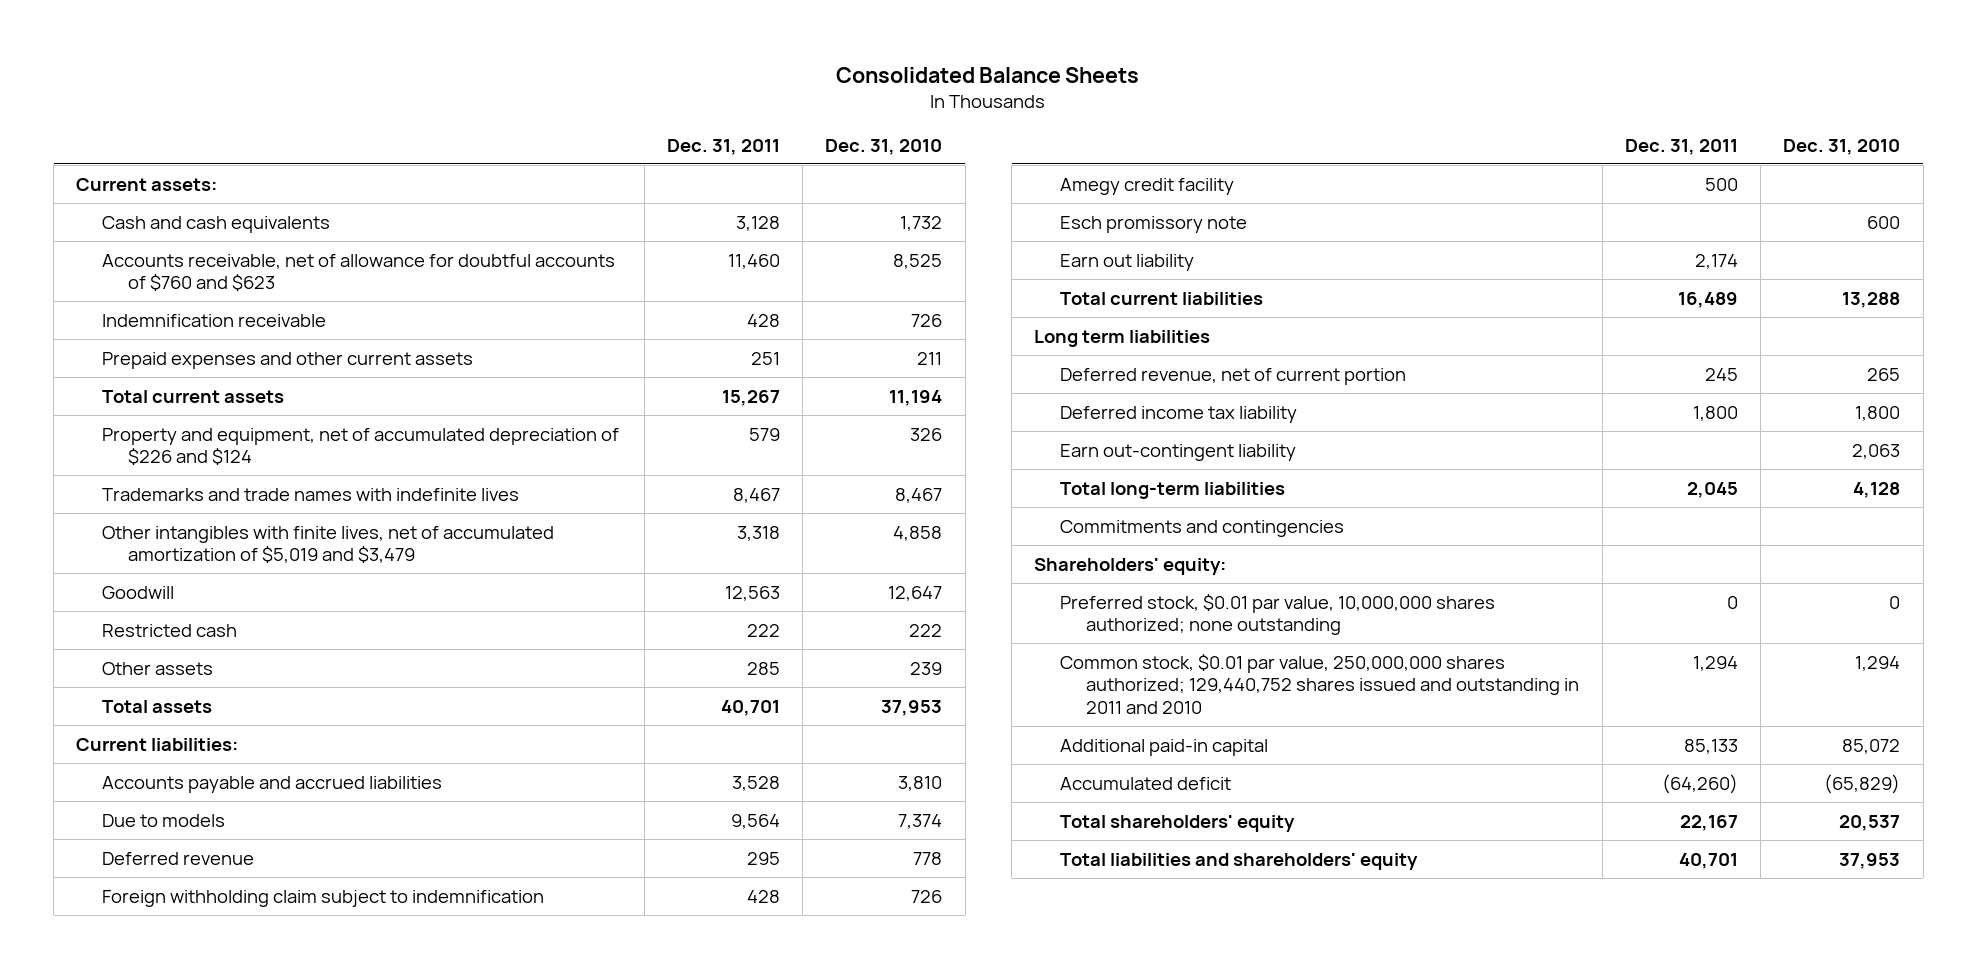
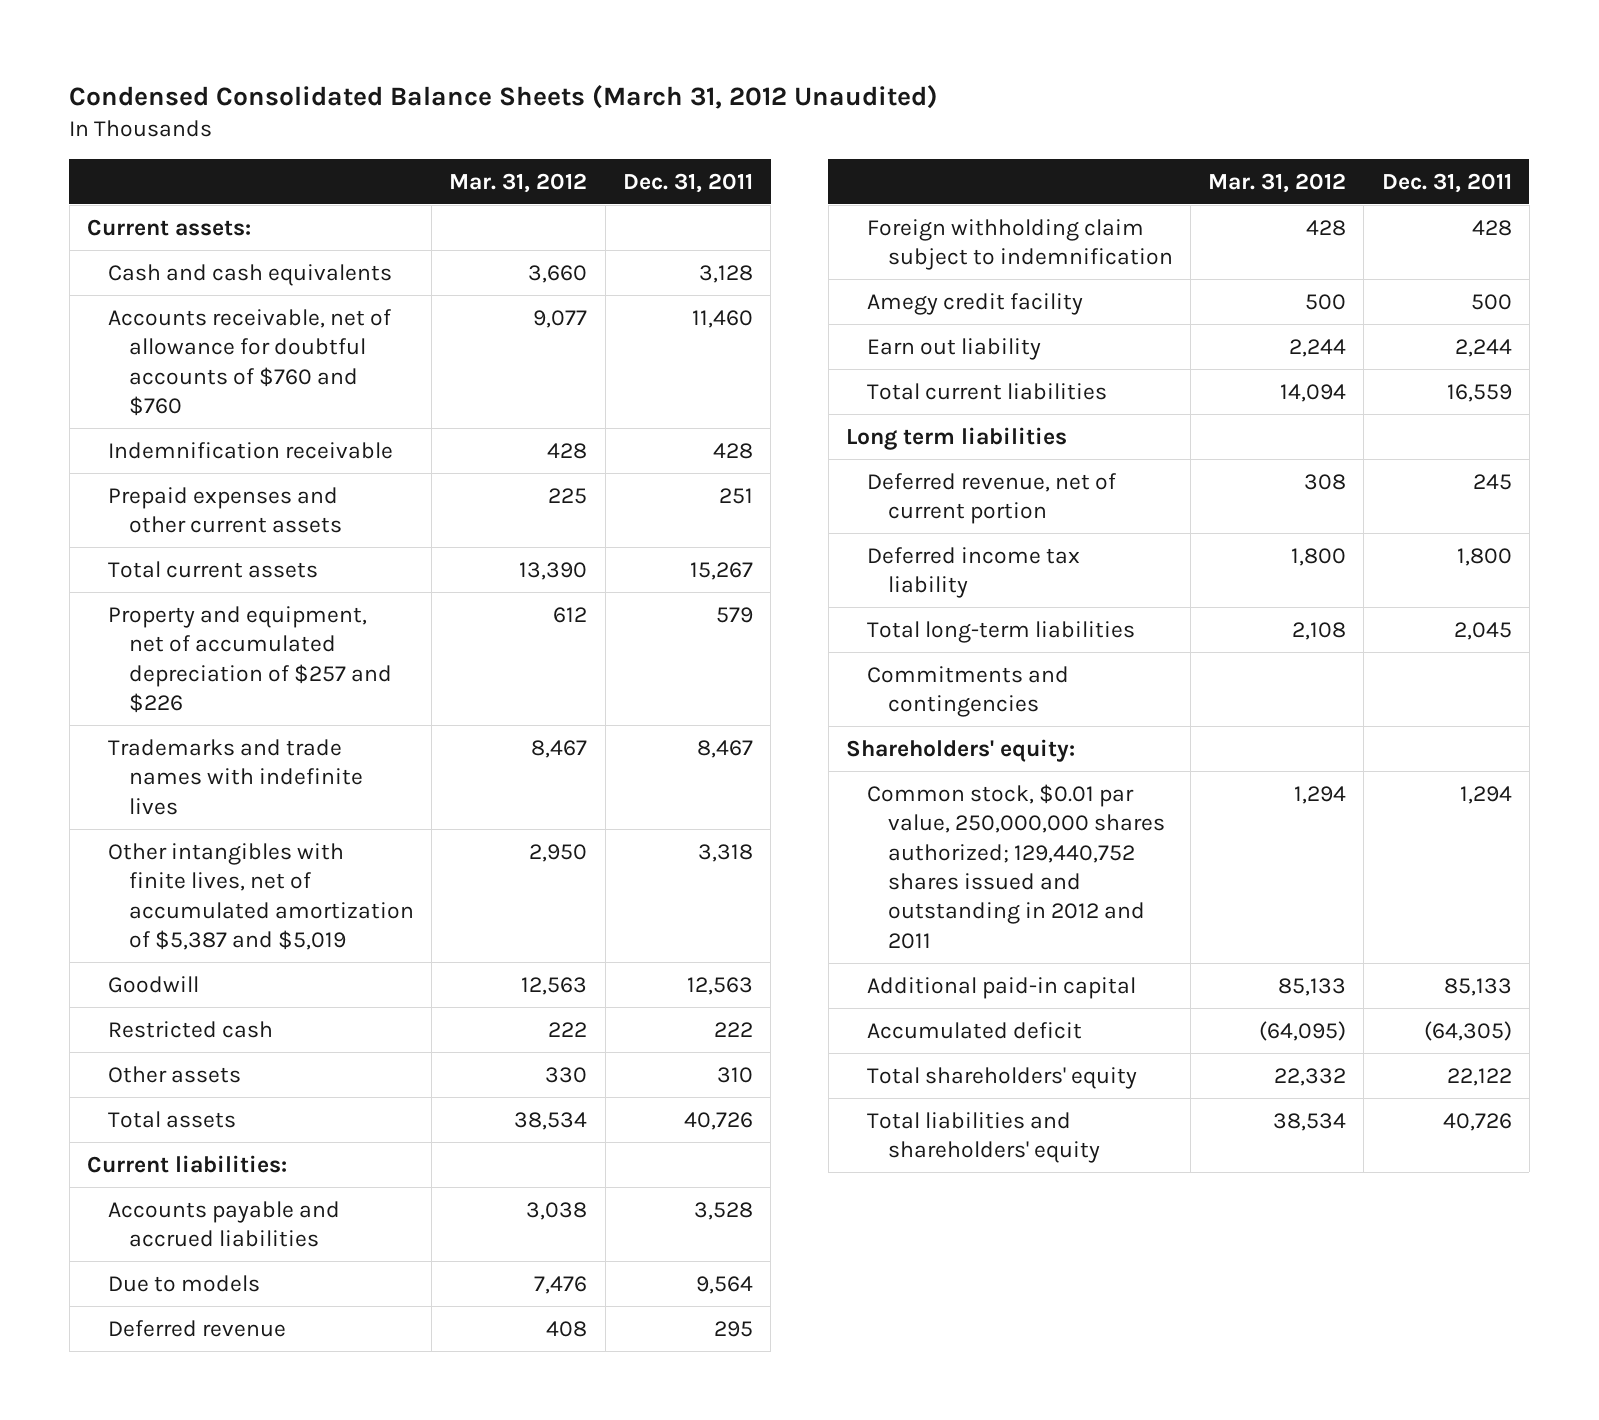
[836,66,1140,83] Consolidated Balance Sheets -> [69,84,939,109] Condensed Consolidated Balance Sheets (March 31, 2012 Unaudited)
[825,139,943,156] Dec. 31, 2010 -> none
none -> [449,172,588,193] Mar. 31, 2012
[102,253,616,292] Accounts receivable, net of allowance for doubtful accounts of $760 and $623 -> [108,308,392,417] Accounts receivable, net of allowance for doubtful accounts of $760 and $760
[102,427,620,466] Property and equipment, net of accumulated depreciation of $226 and $124 -> [108,605,392,714] Property and equipment, net of accumulated depreciation of $257 and $226
[102,525,555,564] Other intangibles with finite lives, net of accumulated amortization of $5,019 and $3,479 -> [108,842,414,951] Other intangibles with finite lives, net of accumulated amortization of $5,387 and $5,019
[746,661,780,675] 285 -> [716,1066,753,1083] 310
[720,699,780,716] 40,701 -> [683,1111,753,1130] 40,726
[1060,215,1248,233] Esch promissory note -> none
[1694,253,1738,269] 2,174 -> [1454,338,1512,357] 2,244
[1677,291,1738,308] 16,489 -> [1446,383,1512,402] 16,559
[1060,443,1297,461] Earn out-contingent liability -> none
[1060,593,1496,636] Preferred stock, $0.01 par value, 10,000,000 shares authorized; none outstanding -> none
[1060,653,1580,715] Common stock, $0.01 par value, 250,000,000 shares authorized; 129,440,752 shares issued and outstanding in 2011 and 2010 -> [866,783,1165,949] Common stock, $0.01 par value, 250,000,000 shares authorized; 129,440,752 shares issued and outstanding in 2012 and 2011
[1661,773,1738,794] (64,260) -> [1423,1020,1512,1041] (64,305)
[1679,814,1738,831] 22,167 -> [1446,1067,1512,1086] 22,122
[1678,852,1738,869] 40,701 -> [1442,1112,1512,1131] 40,726

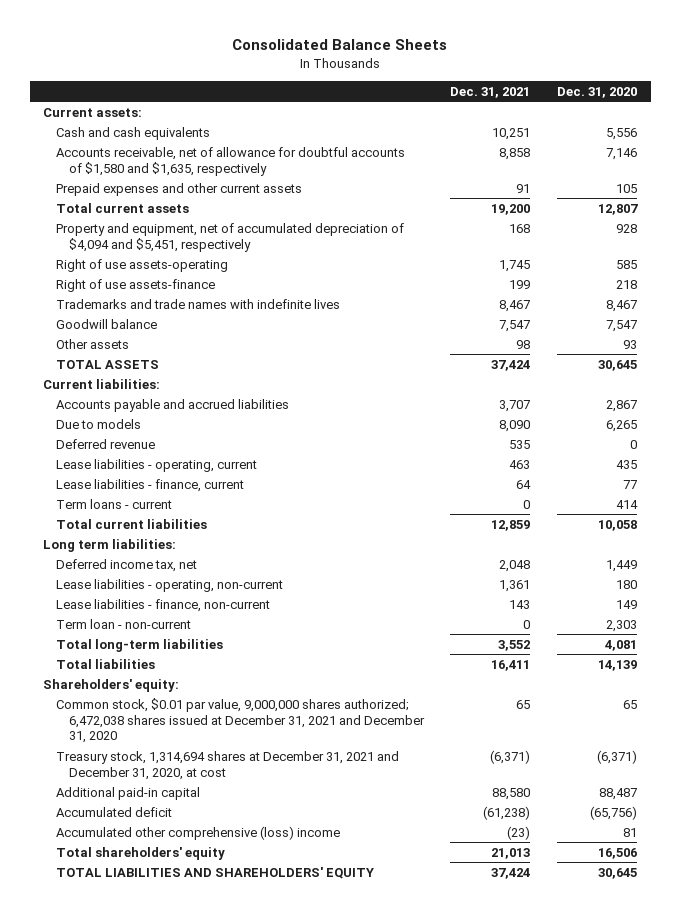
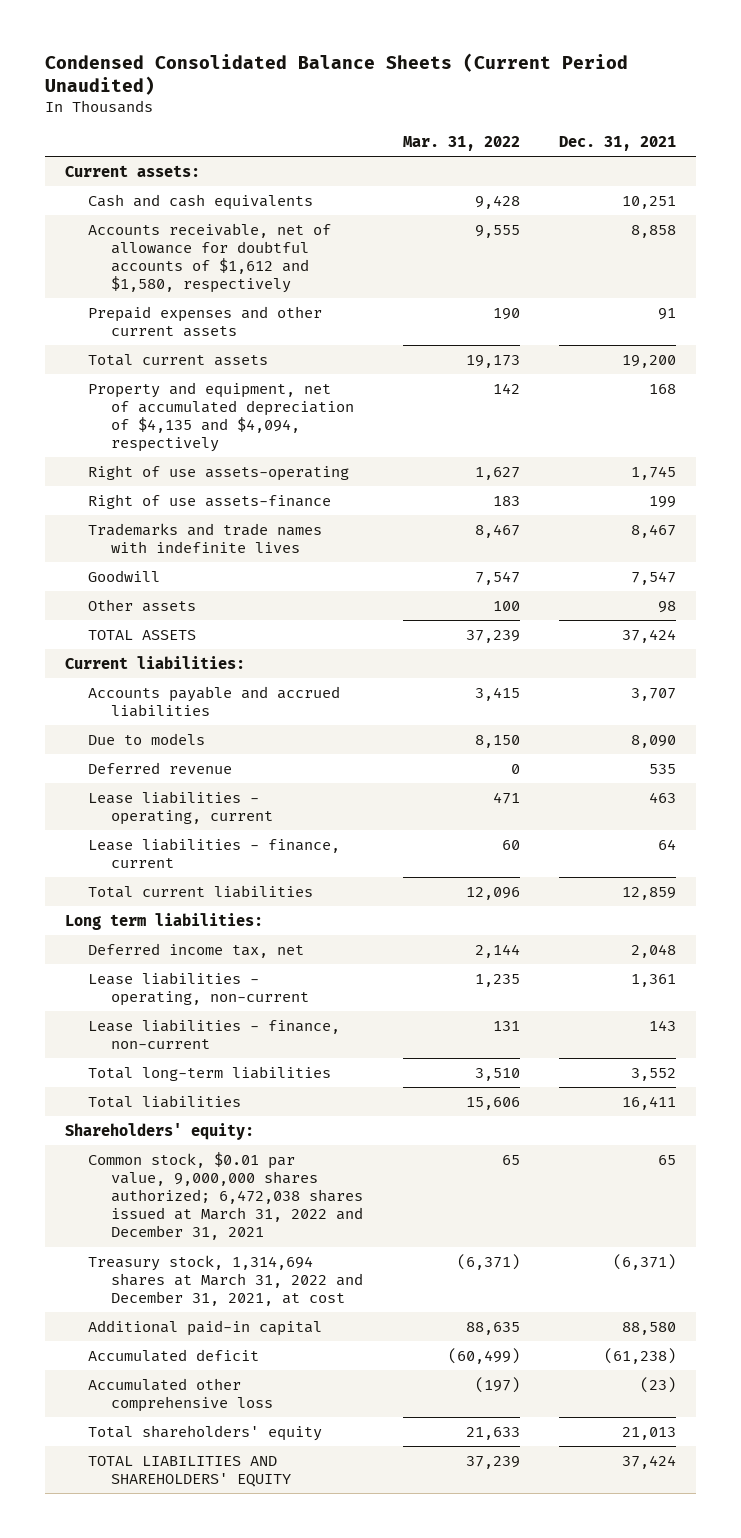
[232,39,448,51] Consolidated Balance Sheets -> [45,52,629,95] Condensed Consolidated Balance Sheets (Current Period Unaudited)
[557,86,638,98] Dec. 31, 2020 -> none
none -> [402,135,520,151] Mar. 31, 2022
[56,146,406,176] Accounts receivable, net of allowance for doubtful accounts of $1,580 and $1,635, respectively -> [88,222,332,294] Accounts receivable, net of allowance for doubtful accounts of $1,612 and $1,580, respectively
[56,222,405,252] Property and equipment, net of accumulated depreciation of $4,094 and $5,451, respectively -> [88,381,355,453] Property and equipment, net of accumulated depreciation of $4,135 and $4,094, respectively
[56,318,158,329] Goodwill balance -> [88,569,161,582] Goodwill
[56,498,173,509] Term loans - current -> none
[56,618,192,629] Term loan - non-current -> none
[56,697,425,744] Common stock, $0.01 par value, 9,000,000 shares authorized; 6,472,038 shares issued at December 31, 2021 and December 31, 2020 -> [88,1151,364,1241] Common stock, $0.01 par value, 9,000,000 shares authorized; 6,472,038 shares issued at March 31, 2022 and December 31, 2021
[56,750,400,780] Treasury stock, 1,314,694 shares at December 31, 2021 and December 31, 2020, at cost -> [88,1254,364,1307] Treasury stock, 1,314,694 shares at March 31, 2022 and December 31, 2021, at cost
[56,825,341,840] Accumulated other comprehensive (loss) income -> [88,1377,274,1412] Accumulated other comprehensive loss

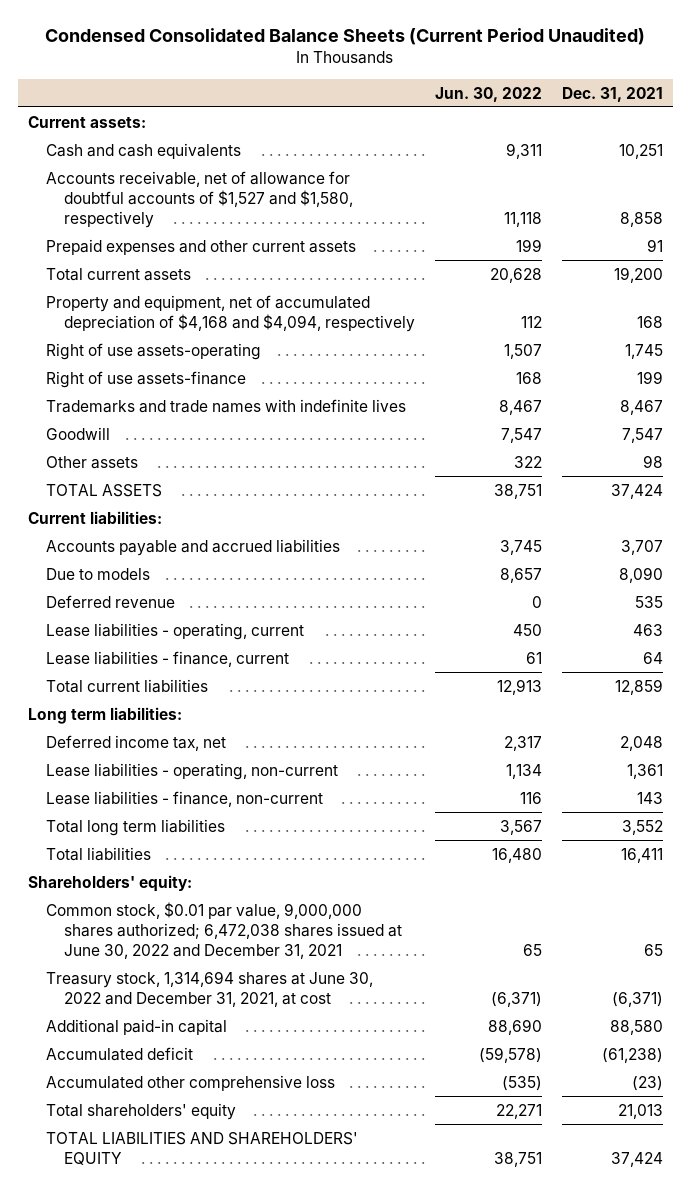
[402,135,520,151] Mar. 31, 2022 -> none
none -> [435,86,543,102] Jun. 30, 2022
[88,222,332,294] Accounts receivable, net of allowance for doubtful accounts of $1,612 and $1,580, respectively -> [46,170,354,228] Accounts receivable, net of allowance for doubtful accounts of $1,527 and $1,580, respectively
[88,381,355,453] Property and equipment, net of accumulated depreciation of $4,135 and $4,094, respectively -> [46,294,416,332] Property and equipment, net of accumulated depreciation of $4,168 and $4,094, respectively
[88,1065,332,1081] Total long-term liabilities -> [46,818,226,836] Total long term liabilities
[88,1151,364,1241] Common stock, $0.01 par value, 9,000,000 shares authorized; 6,472,038 shares issued at March 31, 2022 and December 31, 2021 -> [46,901,403,959] Common stock, $0.01 par value, 9,000,000 shares authorized; 6,472,038 shares issued at June 30, 2022 and December 31, 2021
[88,1254,364,1307] Treasury stock, 1,314,694 shares at March 31, 2022 and December 31, 2021, at cost -> [46,970,374,1007] Treasury stock, 1,314,694 shares at June 30, 2022 and December 31, 2021, at cost

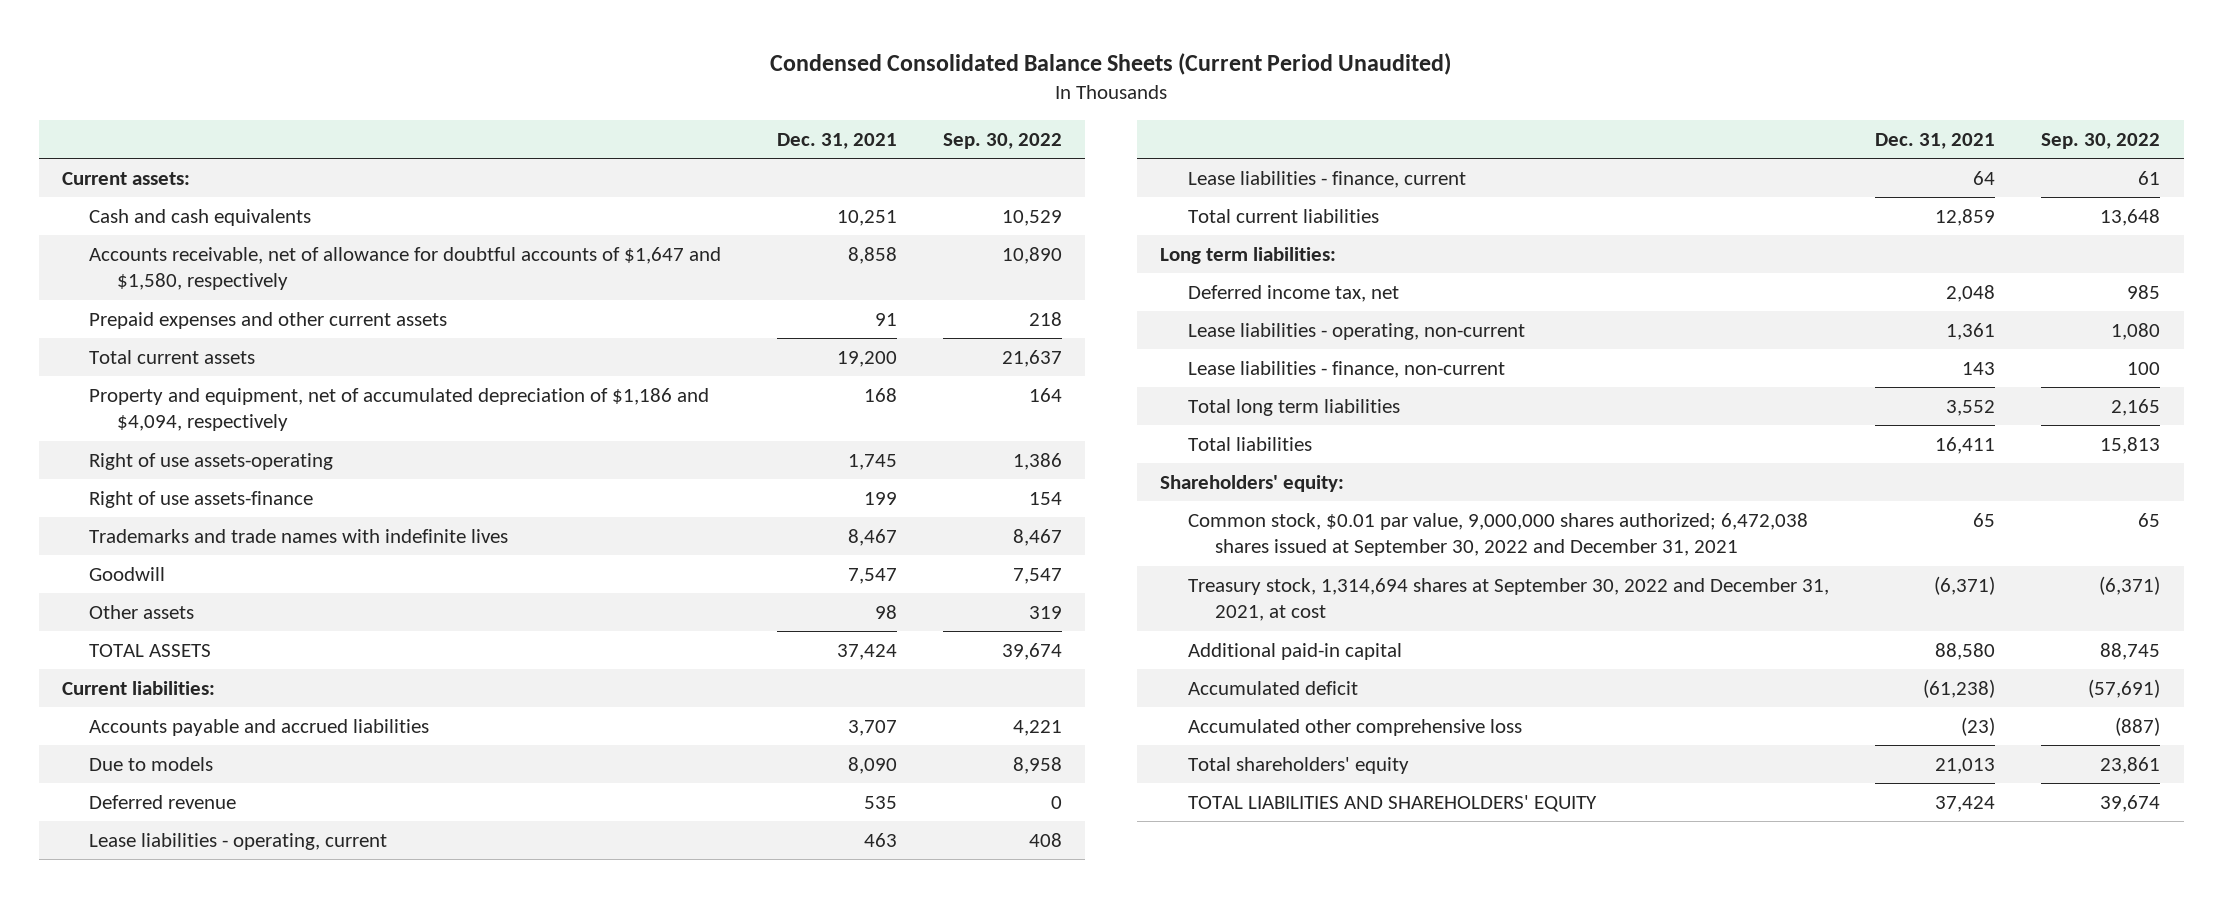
[435,86,543,102] Jun. 30, 2022 -> none
none -> [943,132,1063,149] Sep. 30, 2022
[46,170,354,228] Accounts receivable, net of allowance for doubtful accounts of $1,527 and $1,580, respectively -> [89,246,722,291] Accounts receivable, net of allowance for doubtful accounts of $1,647 and $1,580, respectively
[46,294,416,332] Property and equipment, net of accumulated depreciation of $4,168 and $4,094, respectively -> [89,387,710,432] Property and equipment, net of accumulated depreciation of $1,186 and $4,094, respectively
[46,901,403,959] Common stock, $0.01 par value, 9,000,000 shares authorized; 6,472,038 shares issued at June 30, 2022 and December 31, 2021 -> [1187,512,1808,557] Common stock, $0.01 par value, 9,000,000 shares authorized; 6,472,038 shares issued at September 30, 2022 and December 31, 2021
[46,970,374,1007] Treasury stock, 1,314,694 shares at June 30, 2022 and December 31, 2021, at cost -> [1187,577,1829,622] Treasury stock, 1,314,694 shares at September 30, 2022 and December 31, 2021, at cost

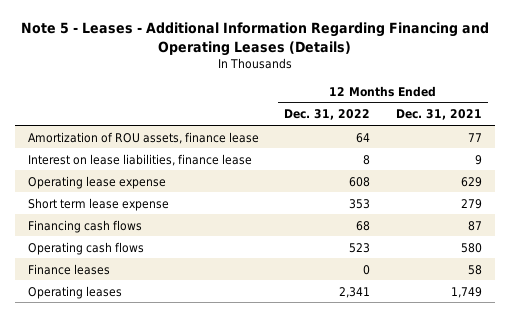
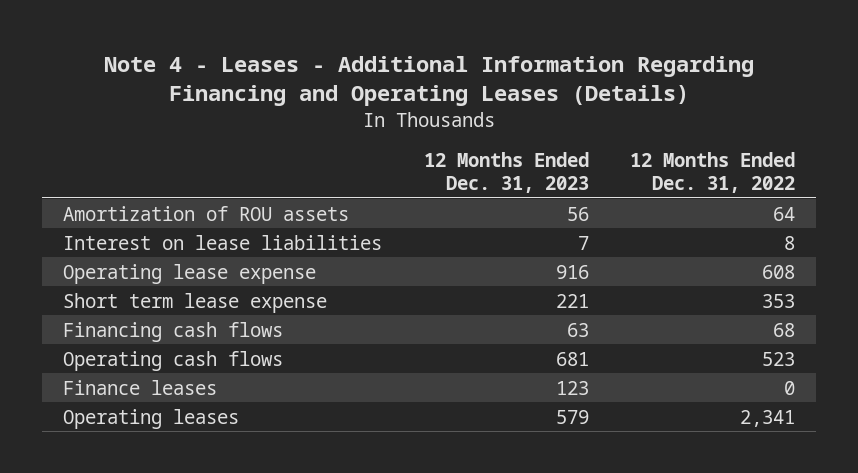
[20,22,489,57] Note 5 - Leases - Additional Information Regarding Financing and Operating Leases (Details) -> [104,55,755,107] Note 4 - Leases - Additional Information Regarding Financing and Operating Leases (Details)
[395,109,482,121] Dec. 31, 2021 -> none
none -> [423,152,589,193] 12 Months Ended Dec. 31, 2023
[27,131,259,144] Amortization of ROU assets, finance lease -> [63,205,350,221] Amortization of ROU assets
[27,153,252,166] Interest on lease liabilities, finance lease -> [63,234,383,250] Interest on lease liabilities

